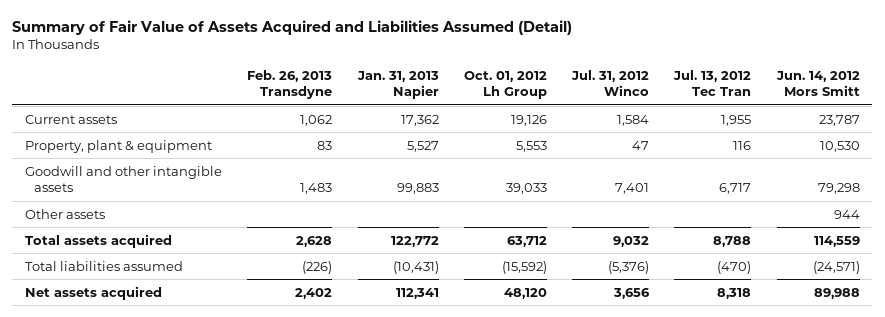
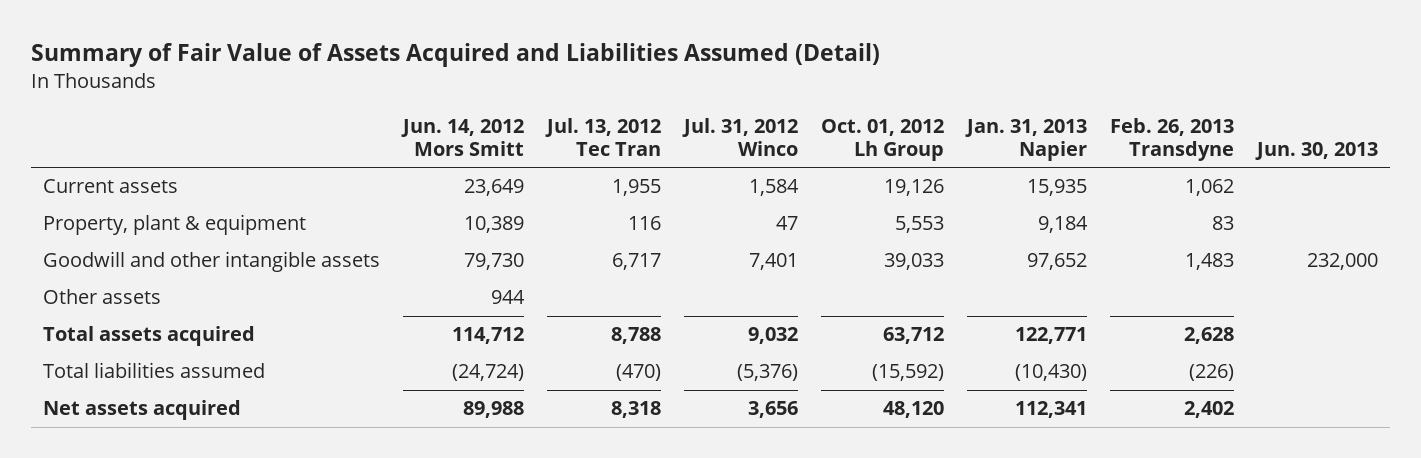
none -> [1255,141,1379,160] Jun. 30, 2013
[400,114,439,126] 17,362 -> [1027,179,1088,197] 15,935
[818,114,860,126] 23,787 -> [463,179,524,197] 23,649
[406,140,439,152] 5,527 -> [1038,216,1089,234] 9,184
[819,140,860,152] 10,530 -> [463,216,524,234] 10,389
[396,182,439,194] 99,883 -> [1027,253,1088,271] 97,652
[817,182,860,194] 79,298 -> [463,253,524,271] 79,730
[390,235,439,247] 122,772 -> [1015,327,1088,345] 122,771
[813,235,860,247] 114,559 -> [451,327,524,345] 114,712
[392,260,439,274] (10,431) -> [1015,364,1088,382] (10,430)
[812,260,860,274] (24,571) -> [451,364,524,382] (24,724)

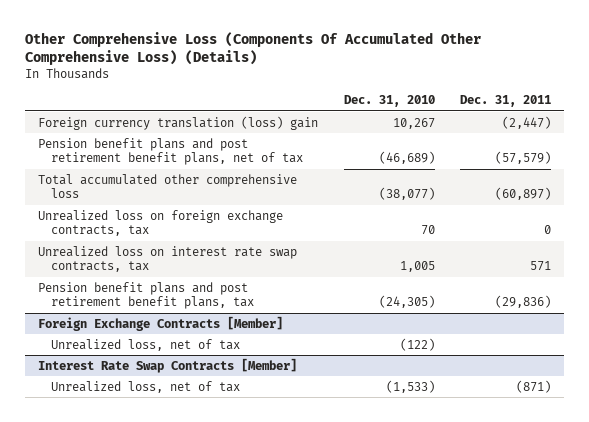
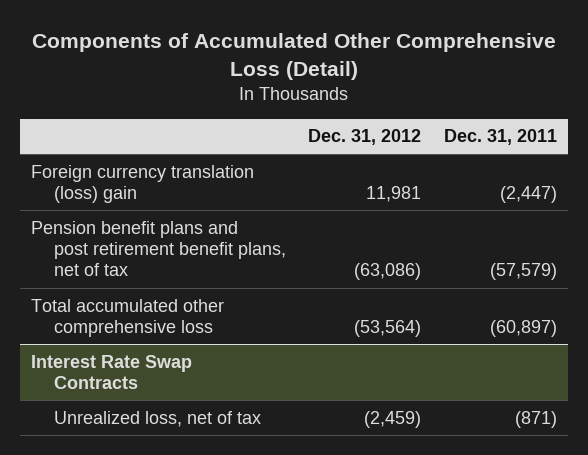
[25,31,482,65] Other Comprehensive Loss (Components Of Accumulated Other Comprehensive Loss) (Details) -> [31,32,556,80] Components of Accumulated Other Comprehensive Loss (Detail)
[343,95,435,108] Dec. 31, 2010 -> none
none -> [308,129,422,146] Dec. 31, 2012
[38,209,284,237] Unrealized loss on foreign exchange contracts, tax -> none
[38,245,298,273] Unrealized loss on interest rate swap contracts, tax -> none
[38,281,255,310] Pension benefit plans and post retirement benefit plans, tax -> none
[38,315,284,331] Foreign Exchange Contracts [Member] -> none
[51,338,241,351] Unrealized loss, net of tax -> none
[38,357,298,373] Interest Rate Swap Contracts [Member] -> [30,354,192,390] Interest Rate Swap Contracts

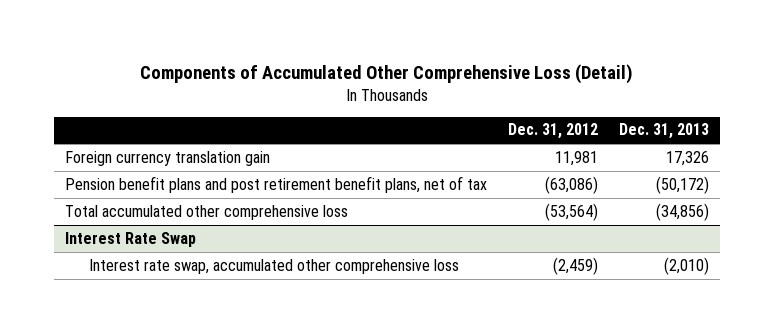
[443,129,557,146] Dec. 31, 2011 -> none
none -> [619,123,710,140] Dec. 31, 2013
[30,164,254,204] Foreign currency translation (loss) gain -> [64,150,270,166] Foreign currency translation gain
[30,354,192,390] Interest Rate Swap Contracts -> [64,231,196,247] Interest Rate Swap
[53,410,261,427] Unrealized loss, net of tax -> [89,258,460,274] Interest rate swap, accumulated other comprehensive loss

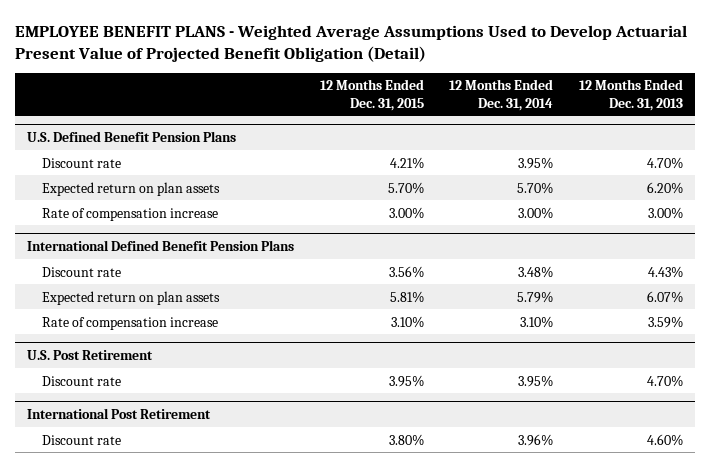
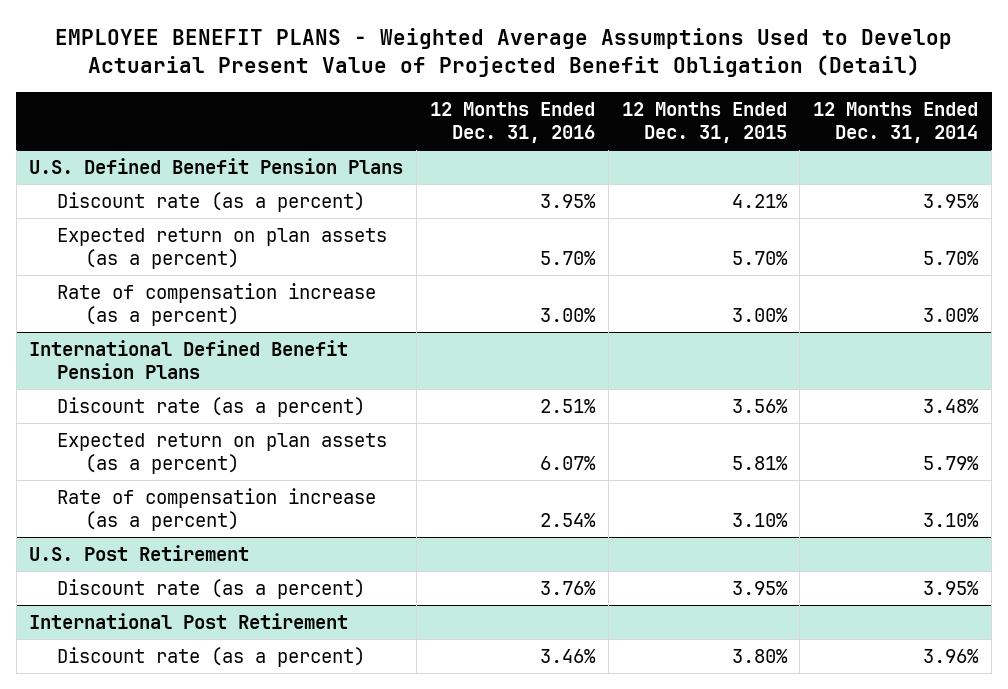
[578,79,683,111] 12 Months Ended Dec. 31, 2013 -> none
none -> [429,101,595,143] 12 Months Ended Dec. 31, 2016
[41,157,121,168] Discount rate -> [57,191,366,212] Discount rate (as a percent)
[41,181,220,196] Expected return on plan assets -> [57,227,388,270] Expected return on plan assets (as a percent)
[41,207,218,221] Rate of compensation increase -> [57,282,377,327] Rate of compensation increase (as a percent)
[41,266,121,277] Discount rate -> [57,396,366,417] Discount rate (as a percent)
[41,290,220,305] Expected return on plan assets -> [57,432,388,475] Expected return on plan assets (as a percent)
[41,316,218,330] Rate of compensation increase -> [57,487,377,532] Rate of compensation increase (as a percent)
[41,375,121,386] Discount rate -> [57,578,366,599] Discount rate (as a percent)
[41,434,121,445] Discount rate -> [57,646,366,667] Discount rate (as a percent)

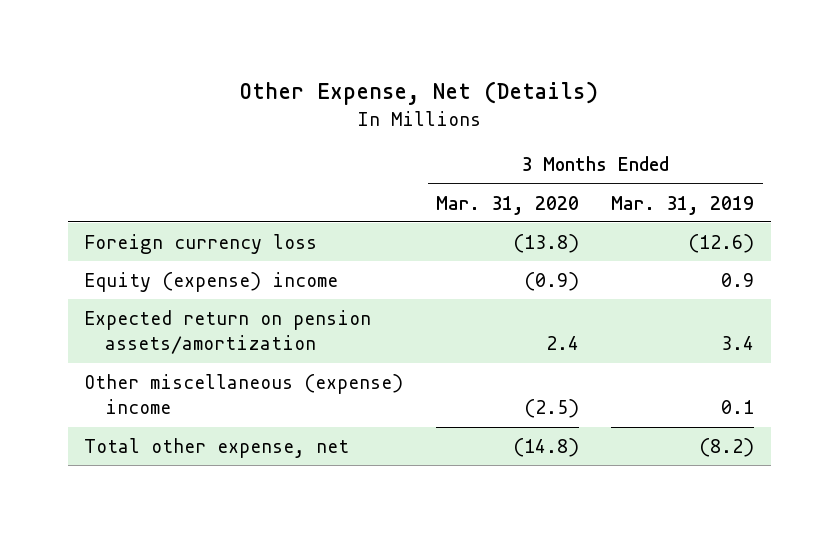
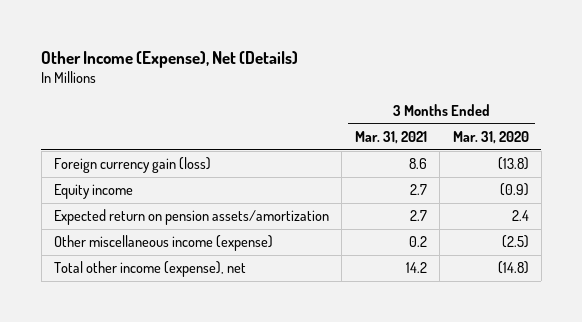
[239,80,599,105] Other Expense, Net (Details) -> [41,50,299,68] Other Income (Expense), Net (Details)
[611,195,755,215] Mar. 31, 2019 -> none
none -> [354,131,427,145] Mar. 31, 2021
[84,233,318,254] Foreign currency loss -> [53,157,211,174] Foreign currency gain (loss)
[84,271,339,292] Equity (expense) income -> [53,184,133,200] Equity income
[84,373,404,415] Other miscellaneous (expense) income -> [53,235,273,252] Other miscellaneous income (expense)
[84,437,350,458] Total other expense, net -> [53,261,246,278] Total other income (expense), net

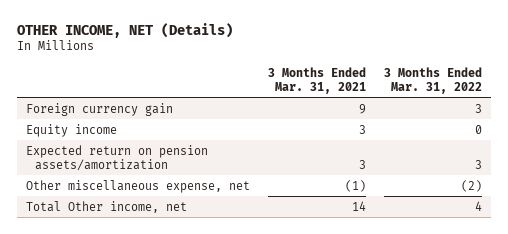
[41,50,299,68] Other Income (Expense), Net (Details) -> [16,22,233,38] OTHER INCOME, NET (Details)
[452,131,529,145] Mar. 31, 2020 -> none
none -> [384,66,483,94] 3 Months Ended Mar. 31, 2022
[53,157,211,174] Foreign currency gain (loss) -> [25,102,173,116] Foreign currency gain
[408,158,427,170] 8.6 -> [359,103,367,114] 9
[409,184,427,196] 2.7 -> [359,124,367,134] 3
[409,210,427,222] 2.7 -> [359,159,367,169] 3
[53,235,273,252] Other miscellaneous income (expense) -> [25,179,250,193] Other miscellaneous expense, net
[408,236,427,248] 0.2 -> [345,179,367,192] (1)
[53,261,246,278] Total other income (expense), net -> [25,200,187,213] Total Other income, net
[405,262,427,274] 14.2 -> [352,200,367,211] 14

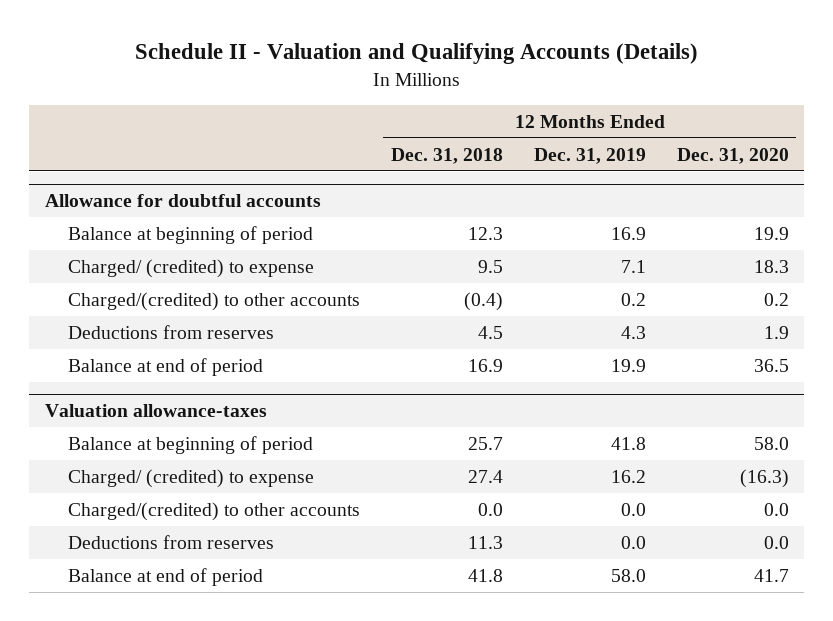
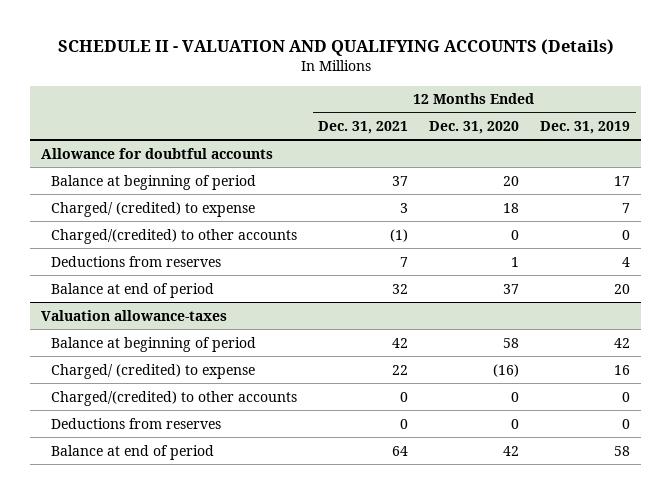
[134,43,698,65] Schedule II - Valuation and Qualifying Accounts (Details) -> [57,39,614,57] SCHEDULE II - VALUATION AND QUALIFYING ACCOUNTS (Details)
[390,147,503,164] Dec. 31, 2018 -> none
none -> [318,120,409,134] Dec. 31, 2021
[610,226,646,240] 16.9 -> [614,175,631,186] 17
[753,226,789,240] 19.9 -> [503,175,520,186] 20
[620,259,646,273] 7.1 -> [622,202,631,213] 7
[753,259,789,273] 18.3 -> [503,202,520,213] 18
[620,292,646,306] 0.2 -> [622,229,631,240] 0
[763,292,789,306] 0.2 -> [511,229,520,240] 0
[620,325,646,339] 4.3 -> [622,256,631,267] 4
[763,325,789,339] 1.9 -> [511,256,520,267] 1
[610,358,646,372] 19.9 -> [614,283,631,294] 20
[753,358,789,372] 36.5 -> [503,283,520,294] 37
[610,436,646,450] 41.8 -> [614,337,631,348] 42
[753,436,789,450] 58.0 -> [503,337,520,348] 58
[610,469,646,483] 16.2 -> [614,364,631,375] 16
[739,468,789,488] (16.3) -> [493,363,520,377] (16)
[620,502,646,516] 0.0 -> [622,391,631,402] 0
[763,502,789,516] 0.0 -> [511,391,520,402] 0
[620,535,646,549] 0.0 -> [622,418,631,429] 0
[763,535,789,549] 0.0 -> [511,418,520,429] 0
[610,568,646,582] 58.0 -> [614,445,631,456] 58
[753,568,789,582] 41.7 -> [503,445,520,456] 42

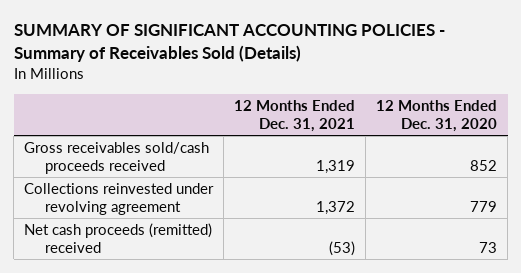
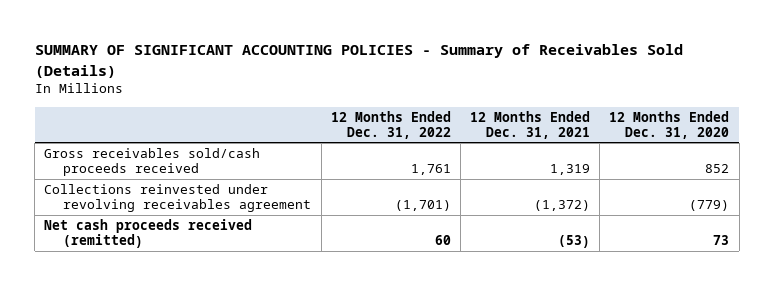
none -> [330,110,451,139] 12 Months Ended Dec. 31, 2022
[24,182,215,216] Collections reinvested under revolving agreement -> [44,183,312,213] Collections reinvested under revolving receivables agreement
[316,201,356,216] 1,372 -> [534,200,591,212] (1,372)
[470,201,498,213] 779 -> [689,200,730,212] (779)
[24,222,213,254] Net cash proceeds (remitted) received -> [44,218,253,249] Net cash proceeds received (remitted)

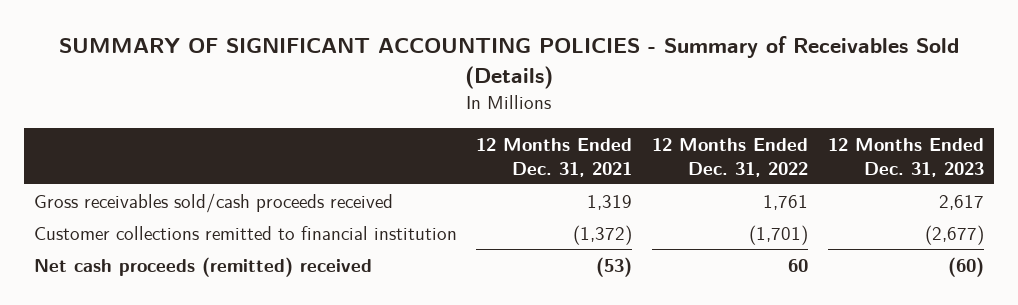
[609,110,730,139] 12 Months Ended Dec. 31, 2020 -> none
none -> [828,137,985,177] 12 Months Ended Dec. 31, 2023
[44,183,312,213] Collections reinvested under revolving receivables agreement -> [33,225,457,240] Customer collections remitted to financial institution
[44,218,253,249] Net cash proceeds received (remitted) -> [33,256,372,277] Net cash proceeds (remitted) received

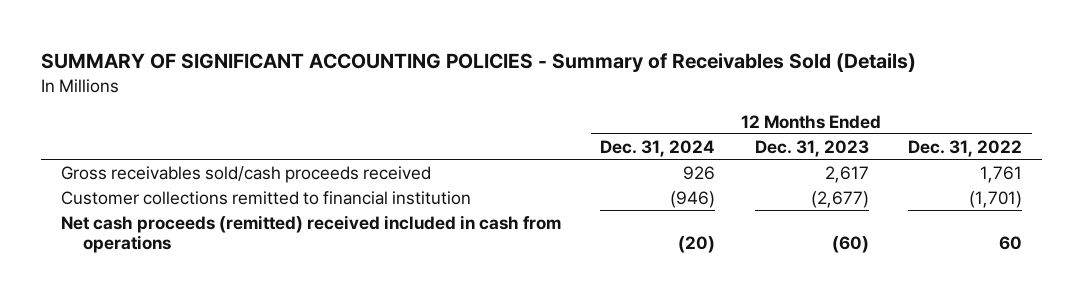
[476,137,633,177] 12 Months Ended Dec. 31, 2021 -> none
none -> [600,139,716,157] Dec. 31, 2024
[33,256,372,277] Net cash proceeds (remitted) received -> [60,214,561,253] Net cash proceeds (remitted) received included in cash from operations

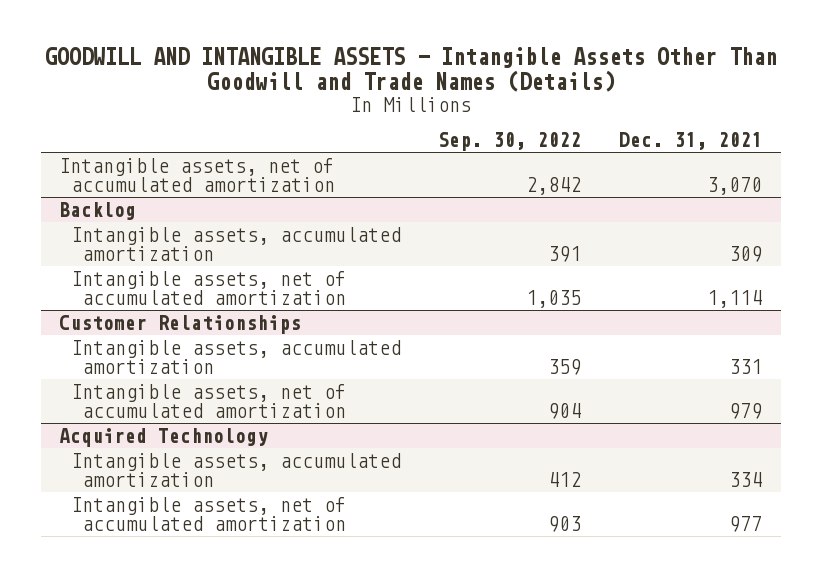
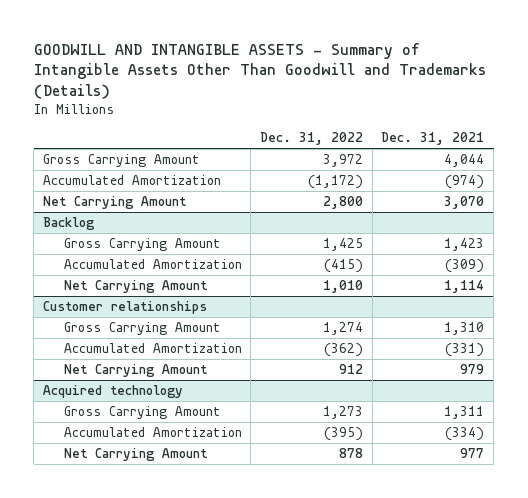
[44,47,777,93] GOODWILL AND INTANGIBLE ASSETS - Intangible Assets Other Than Goodwill and Trade Names (Details) -> [33,42,486,99] GOODWILL AND INTANGIBLE ASSETS - Summary of Intangible Assets Other Than Goodwill and Trademarks (Details)
[438,132,582,152] Sep. 30, 2022 -> none
none -> [259,132,363,146] Dec. 31, 2022
none -> [43,154,201,168] Gross Carrying Amount
none -> [43,175,222,186] Accumulated Amortization
[59,157,335,192] Intangible assets, net of accumulated amortization -> [43,196,188,210] Net Carrying Amount
none -> [63,238,221,252] Gross Carrying Amount
[70,226,401,261] Intangible assets, accumulated amortization -> [63,259,242,270] Accumulated Amortization
[728,245,762,262] 309 -> [445,259,485,274] (309)
[70,270,347,305] Intangible assets, net of accumulated amortization -> [63,280,208,294] Net Carrying Amount
[59,314,302,334] Customer Relationships -> [43,301,208,315] Customer relationships
none -> [63,322,221,336] Gross Carrying Amount
[70,339,401,374] Intangible assets, accumulated amortization -> [63,343,242,354] Accumulated Amortization
[728,358,762,374] 331 -> [445,343,485,358] (331)
[70,383,347,418] Intangible assets, net of accumulated amortization -> [63,364,208,378] Net Carrying Amount
[59,427,269,447] Acquired Technology -> [43,385,184,399] Acquired technology
none -> [63,406,221,420] Gross Carrying Amount
[70,452,401,487] Intangible assets, accumulated amortization -> [63,427,242,438] Accumulated Amortization
[728,471,762,487] 334 -> [445,427,485,442] (334)
[70,496,347,531] Intangible assets, net of accumulated amortization -> [63,448,208,462] Net Carrying Amount

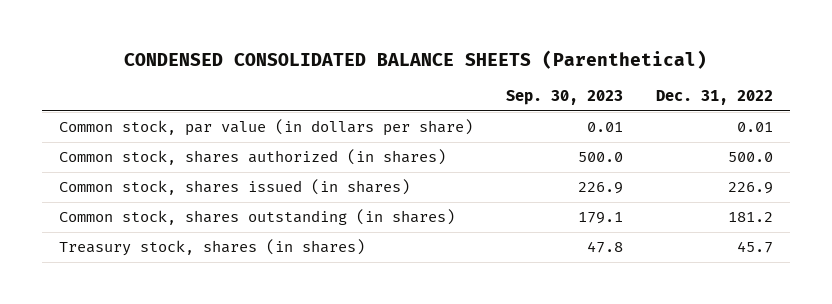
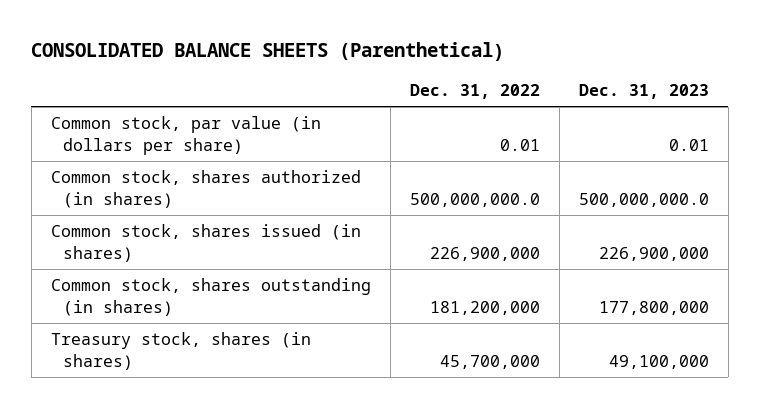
[124,49,708,69] CONDENSED CONSOLIDATED BALANCE SHEETS (Parenthetical) -> [31,41,505,61] CONSOLIDATED BALANCE SHEETS (Parenthetical)
[506,90,624,106] Sep. 30, 2023 -> none
none -> [578,83,709,99] Dec. 31, 2023
[728,152,774,163] 500.0 -> [409,192,540,207] 500,000,000.0
[728,182,774,195] 226.9 -> [429,246,540,261] 226,900,000
[728,212,774,223] 181.2 -> [429,300,540,315] 181,200,000
[737,241,774,254] 45.7 -> [439,354,540,369] 45,700,000

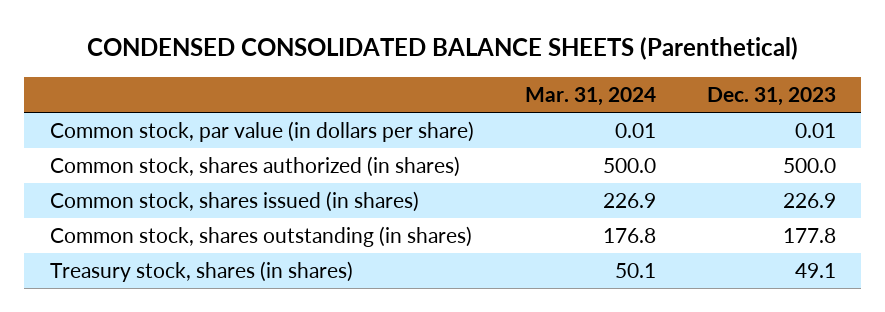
[31,41,505,61] CONSOLIDATED BALANCE SHEETS (Parenthetical) -> [86,37,798,61] CONDENSED CONSOLIDATED BALANCE SHEETS (Parenthetical)
[409,83,540,99] Dec. 31, 2022 -> none
none -> [524,87,656,107] Mar. 31, 2024
[578,192,709,207] 500,000,000.0 -> [782,158,836,174] 500.0
[598,246,709,261] 226,900,000 -> [782,193,836,209] 226.9
[598,300,709,315] 177,800,000 -> [782,228,836,244] 177.8
[608,354,709,369] 49,100,000 -> [794,263,836,279] 49.1

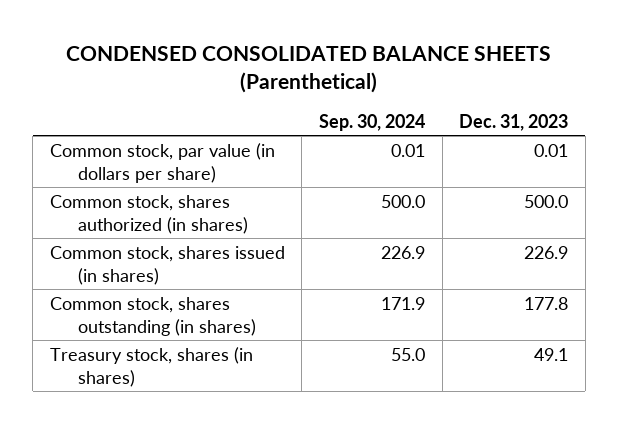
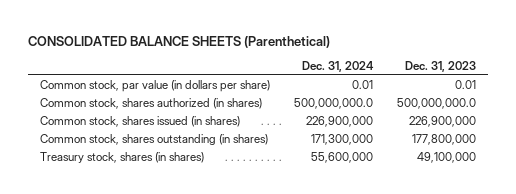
[66,45,552,93] CONDENSED CONSOLIDATED BALANCE SHEETS (Parenthetical) -> [27,35,330,48] CONSOLIDATED BALANCE SHEETS (Parenthetical)
[319,113,426,131] Sep. 30, 2024 -> none
none -> [302,61,375,73] Dec. 31, 2024
[524,194,569,208] 500.0 -> [397,98,477,110] 500,000,000.0
[524,245,569,259] 226.9 -> [409,116,477,128] 226,900,000
[524,296,569,310] 177.8 -> [412,134,477,146] 177,800,000
[534,347,569,361] 49.1 -> [417,152,477,164] 49,100,000

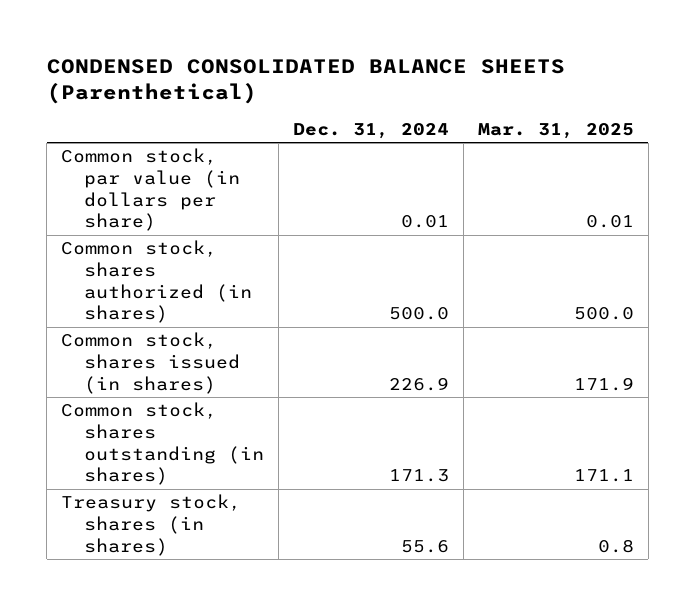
[27,35,330,48] CONSOLIDATED BALANCE SHEETS (Parenthetical) -> [46,58,565,104] CONDENSED CONSOLIDATED BALANCE SHEETS (Parenthetical)
[405,61,477,73] Dec. 31, 2023 -> none
none -> [477,122,634,139] Mar. 31, 2025
[294,98,374,110] 500,000,000.0 -> [388,307,449,321] 500.0
[306,116,374,128] 226,900,000 -> [388,376,449,391] 226.9
[311,134,374,146] 171,300,000 -> [388,469,449,483] 171.3
[311,152,374,164] 55,600,000 -> [400,539,449,553] 55.6

